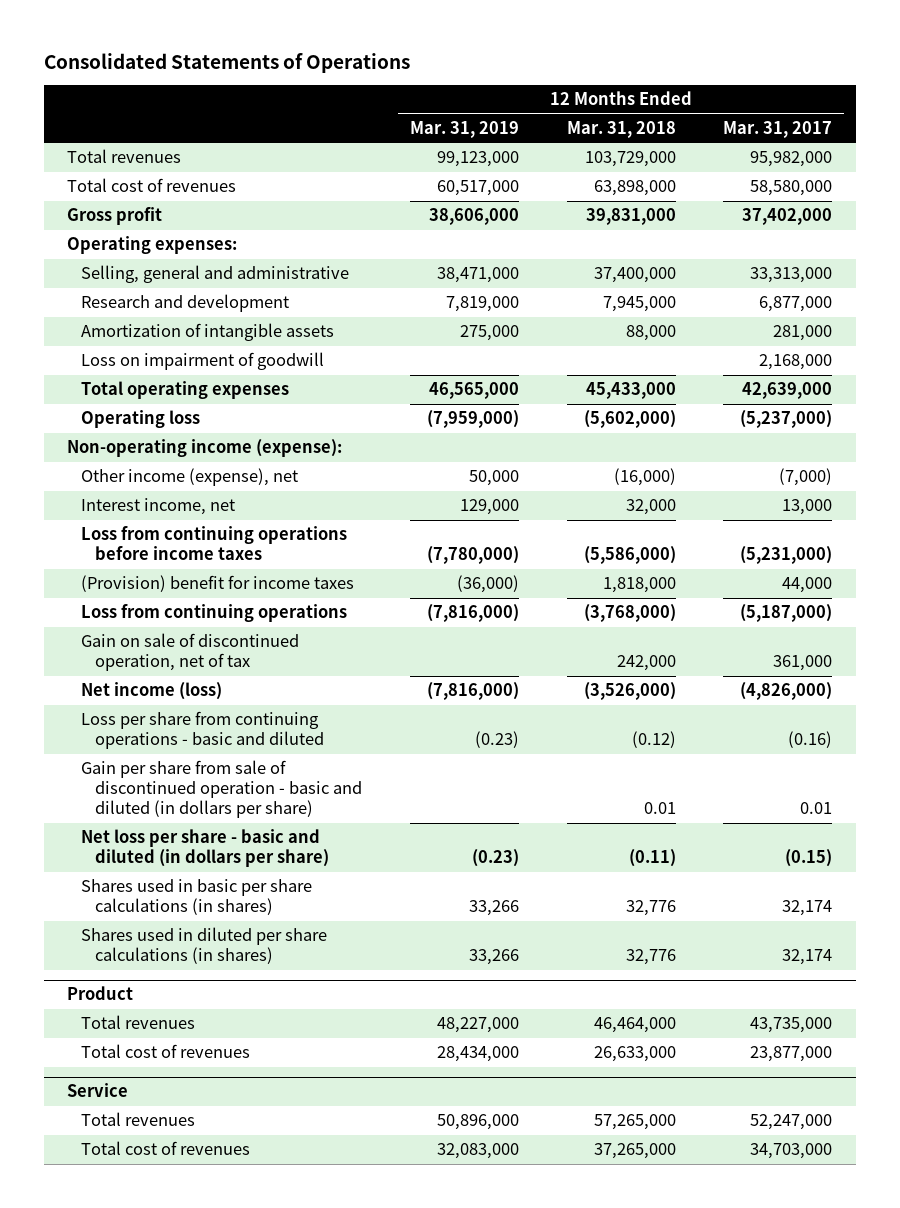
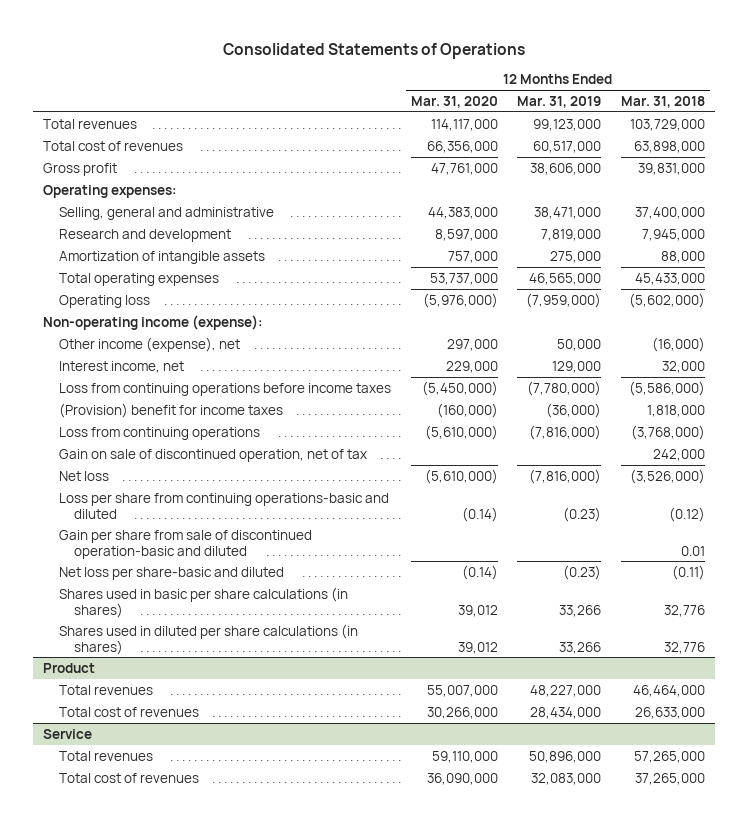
[723,120,833,138] Mar. 31, 2017 -> none
none -> [410,95,498,108] Mar. 31, 2020
[81,352,325,371] Loss on impairment of goodwill -> none
[81,682,223,701] Net income (loss) -> [58,470,109,481] Net loss
[81,711,325,750] Loss per share from continuing operations - basic and diluted -> [58,492,389,519] Loss per share from continuing operations-basic and diluted
[81,760,363,819] Gain per share from sale of discontinued operation - basic and diluted (in dollars per share) -> [58,529,312,559] Gain per share from sale of discontinued operation-basic and diluted
[81,829,330,868] Net loss per share - basic and diluted (in dollars per share) -> [58,566,284,580] Net loss per share-basic and diluted

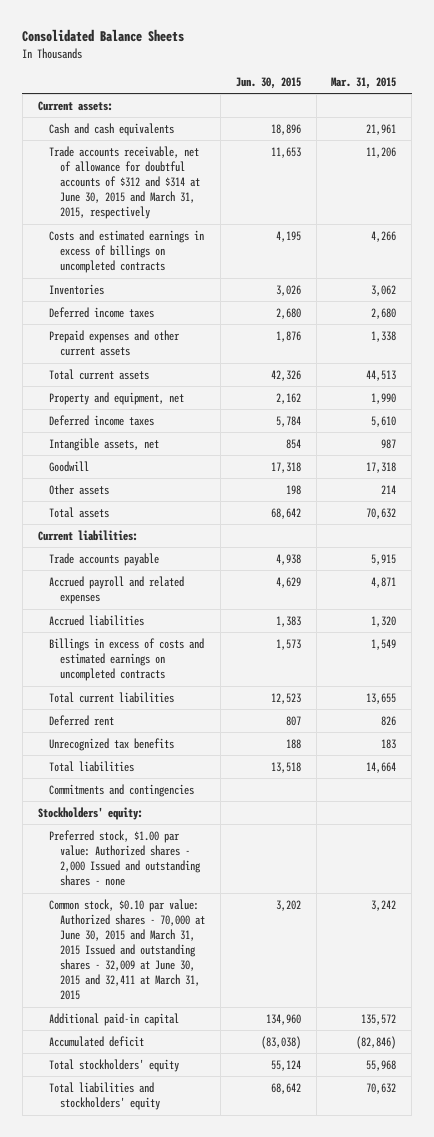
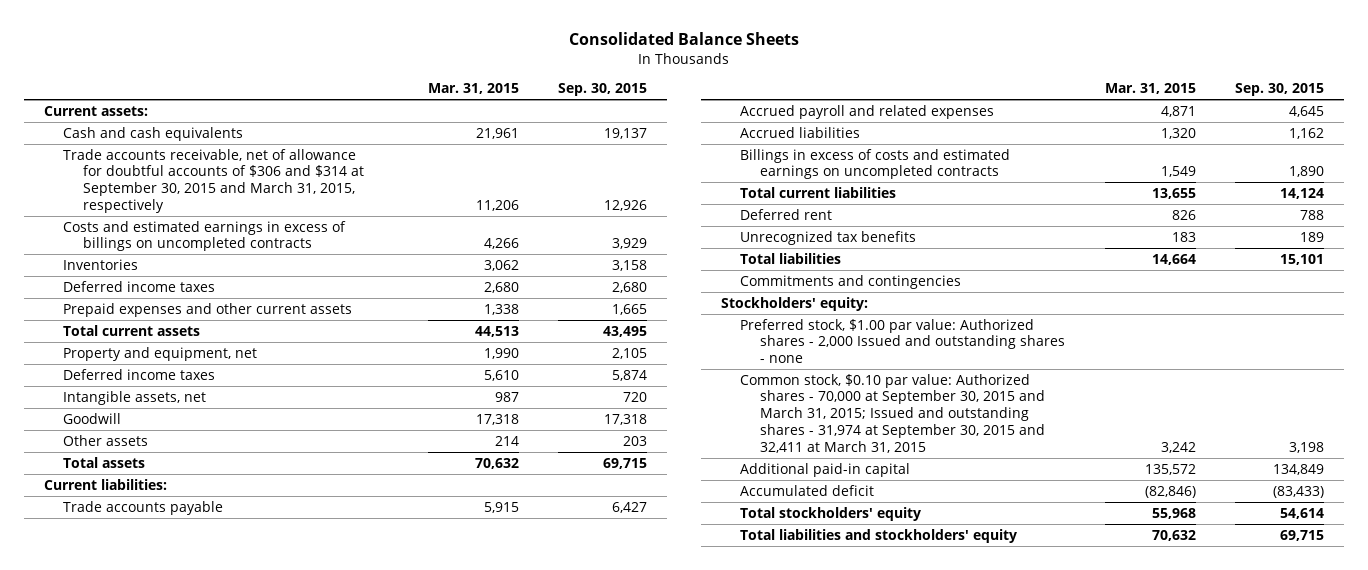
[235,76,301,89] Jun. 30, 2015 -> none
none -> [557,83,647,97] Sep. 30, 2015
[48,145,201,220] Trade accounts receivable, net of allowance for doubtful accounts of $312 and $314 at June 30, 2015 and March 31, 2015, respectively -> [63,148,365,213] Trade accounts receivable, net of allowance for doubtful accounts of $306 and $314 at September 30, 2015 and March 31, 2015, respectively
[48,898,206,1001] Common stock, $0.10 par value: Authorized shares - 70,000 at June 30, 2015 and March 31, 2015 Issued and outstanding shares - 32,009 at June 30, 2015 and 32,411 at March 31, 2015 -> [740,373,1046,453] Common stock, $0.10 par value: Authorized shares - 70,000 at September 30, 2015 and March 31, 2015; Issued and outstanding shares - 31,974 at September 30, 2015 and 32,411 at March 31, 2015

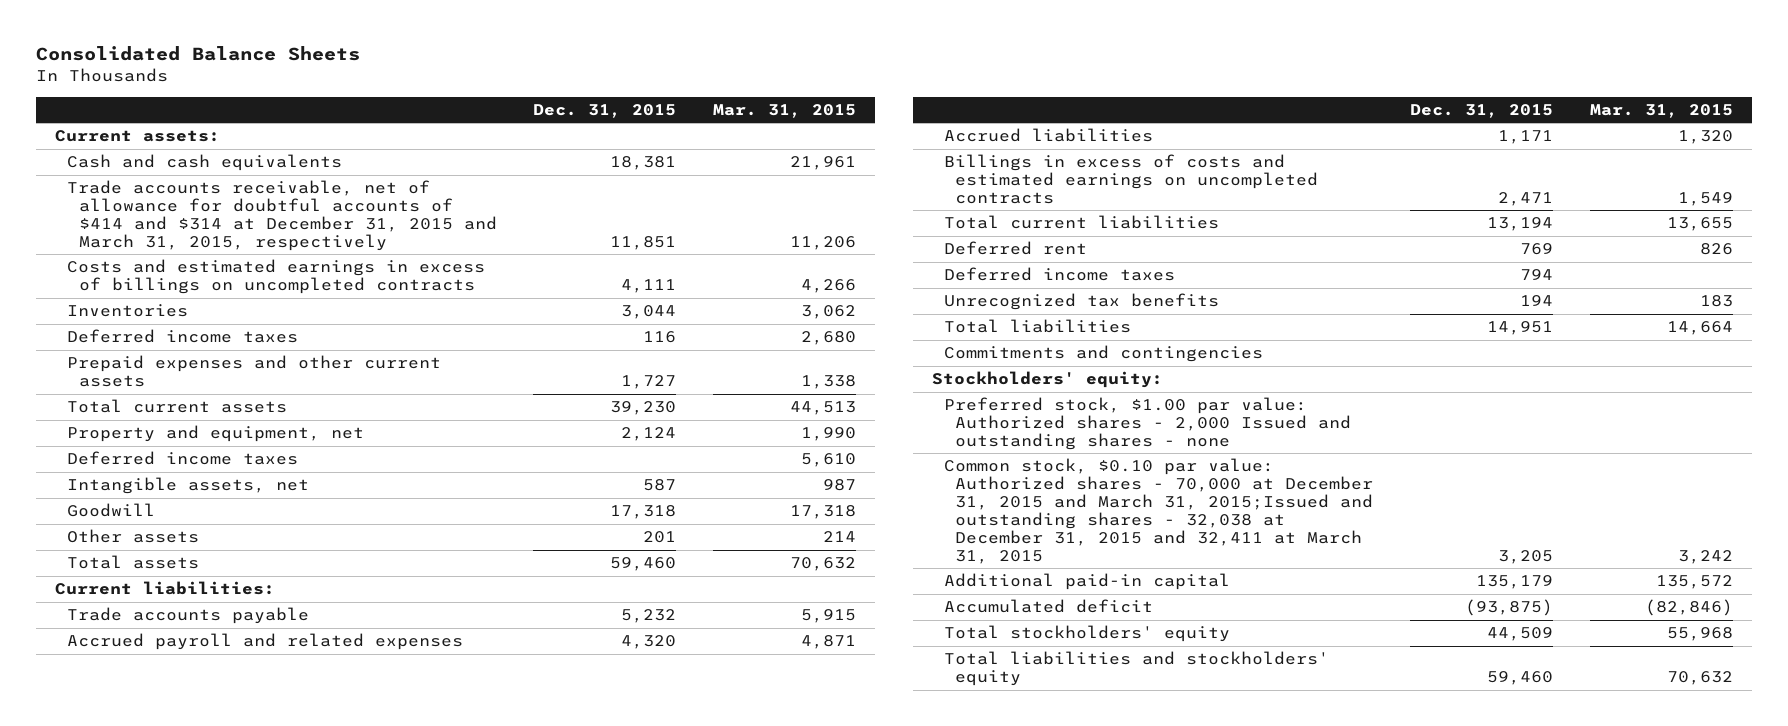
[557,83,647,97] Sep. 30, 2015 -> none
none -> [533,103,677,118] Dec. 31, 2015
[63,148,365,213] Trade accounts receivable, net of allowance for doubtful accounts of $306 and $314 at September 30, 2015 and March 31, 2015, respectively -> [66,180,497,251] Trade accounts receivable, net of allowance for doubtful accounts of $414 and $314 at December 31, 2015 and March 31, 2015, respectively
none -> [943,267,1175,282] Deferred income taxes
[740,373,1046,453] Common stock, $0.10 par value: Authorized shares - 70,000 at September 30, 2015 and March 31, 2015; Issued and outstanding shares - 31,974 at September 30, 2015 and 32,411 at March 31, 2015 -> [943,458,1374,564] Common stock, $0.10 par value: Authorized shares - 70,000 at December 31, 2015 and March 31, 2015;Issued and outstanding shares - 32,038 at December 31, 2015 and 32,411 at March 31, 2015

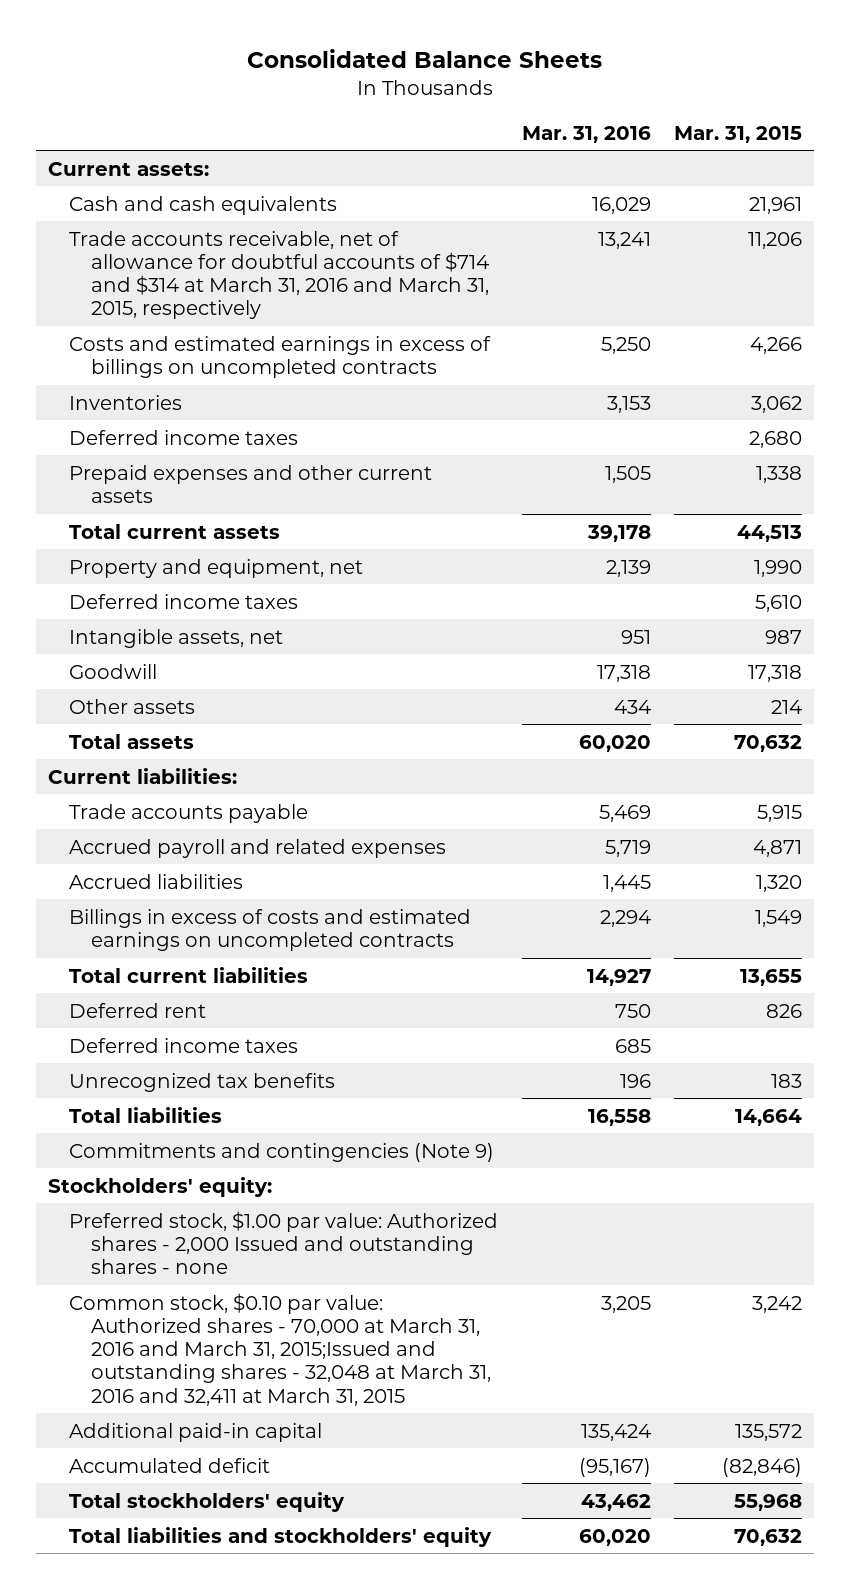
[533,103,677,118] Dec. 31, 2015 -> none
none -> [521,125,651,143] Mar. 31, 2016
[66,180,497,251] Trade accounts receivable, net of allowance for doubtful accounts of $414 and $314 at December 31, 2015 and March 31, 2015, respectively -> [69,230,490,320] Trade accounts receivable, net of allowance for doubtful accounts of $714 and $314 at March 31, 2016 and March 31, 2015, respectively
[943,345,1263,363] Commitments and contingencies -> [69,1142,495,1162] Commitments and contingencies (Note 9)
[943,458,1374,564] Common stock, $0.10 par value: Authorized shares - 70,000 at December 31, 2015 and March 31, 2015;Issued and outstanding shares - 32,038 at December 31, 2015 and 32,411 at March 31, 2015 -> [69,1292,492,1406] Common stock, $0.10 par value: Authorized shares - 70,000 at March 31, 2016 and March 31, 2015;Issued and outstanding shares - 32,048 at March 31, 2016 and 32,411 at March 31, 2015

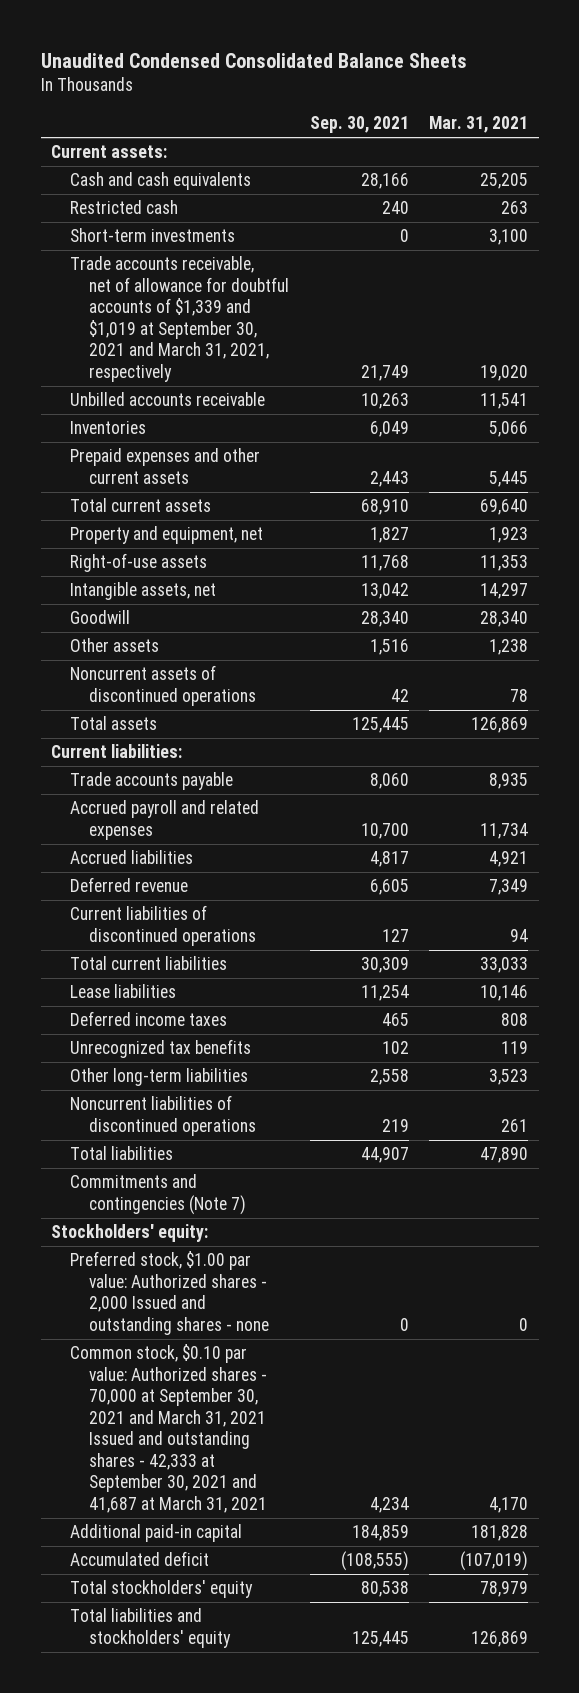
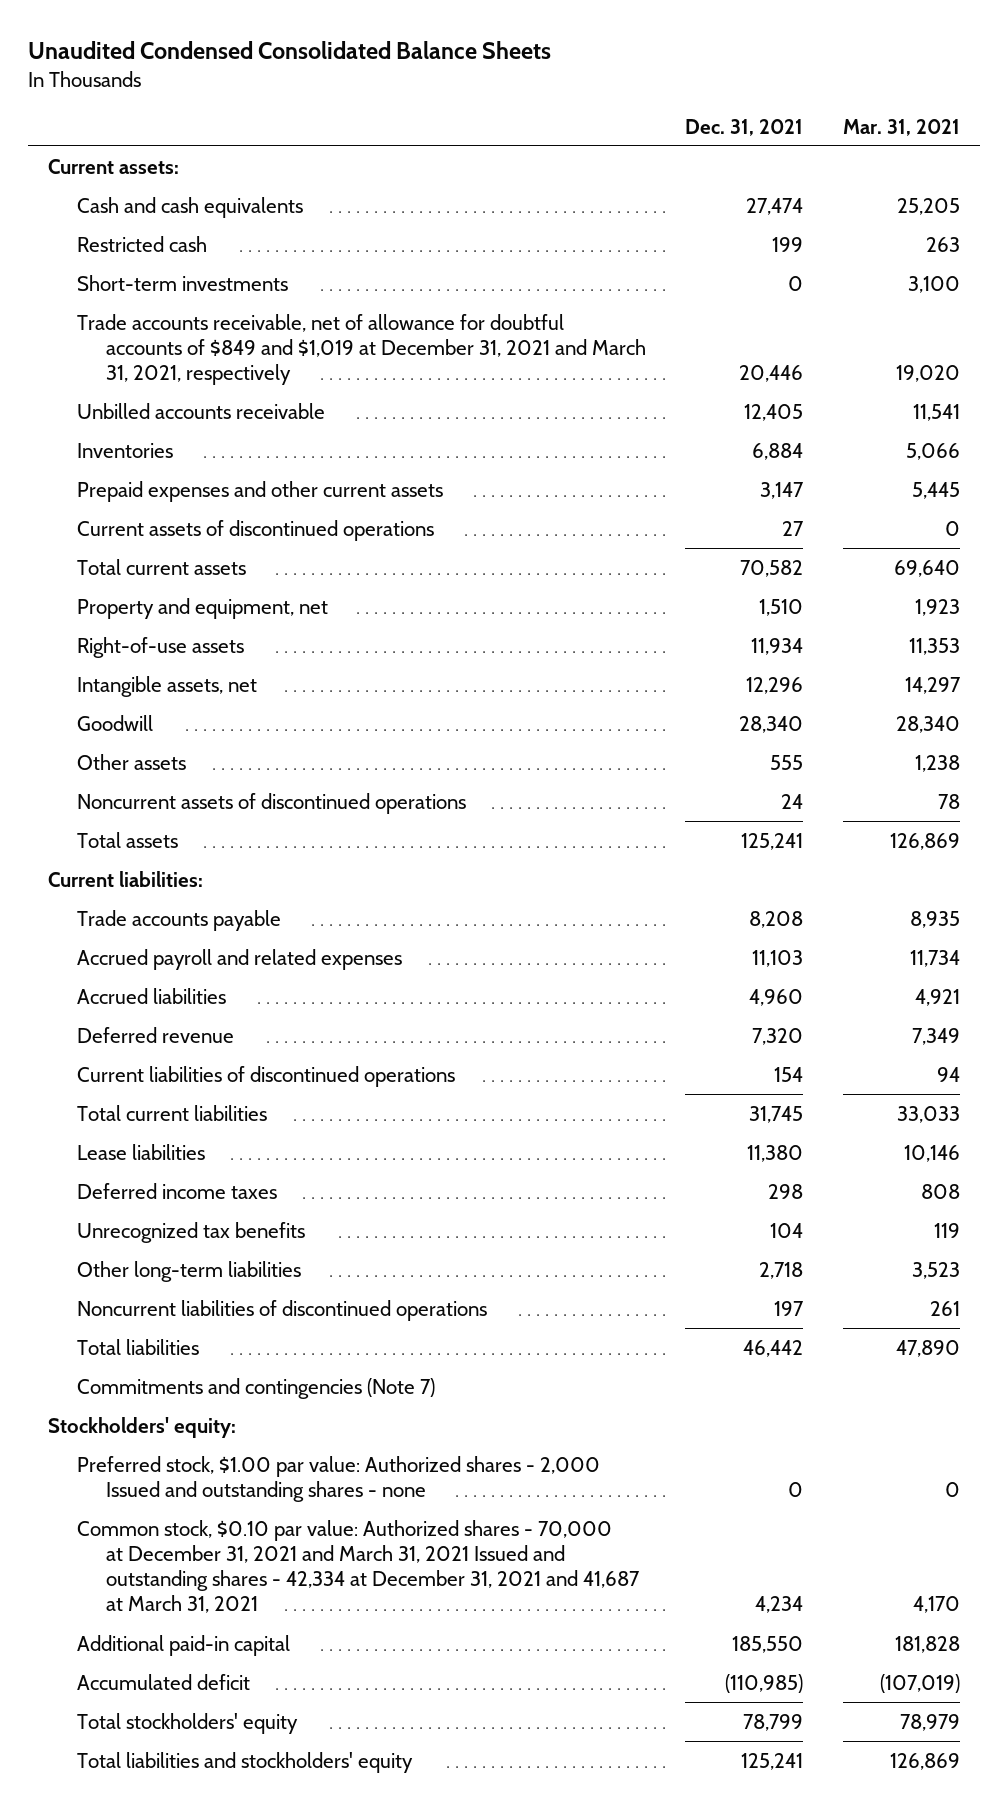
[309,116,409,134] Sep. 30, 2021 -> none
none -> [685,118,804,136] Dec. 31, 2021
[70,256,290,382] Trade accounts receivable, net of allowance for doubtful accounts of $1,339 and $1,019 at September 30, 2021 and March 31, 2021, respectively -> [76,313,646,386] Trade accounts receivable, net of allowance for doubtful accounts of $849 and $1,019 at December 31, 2021 and March 31, 2021, respectively
none -> [76,519,434,541] Current assets of discontinued operations
[70,1344,268,1513] Common stock, $0.10 par value: Authorized shares - 70,000 at September 30, 2021 and March 31, 2021 Issued and outstanding shares - 42,333 at September 30, 2021 and 41,687 at March 31, 2021 -> [76,1519,640,1614] Common stock, $0.10 par value: Authorized shares - 70,000 at December 31, 2021 and March 31, 2021 Issued and outstanding shares - 42,334 at December 31, 2021 and 41,687 at March 31, 2021

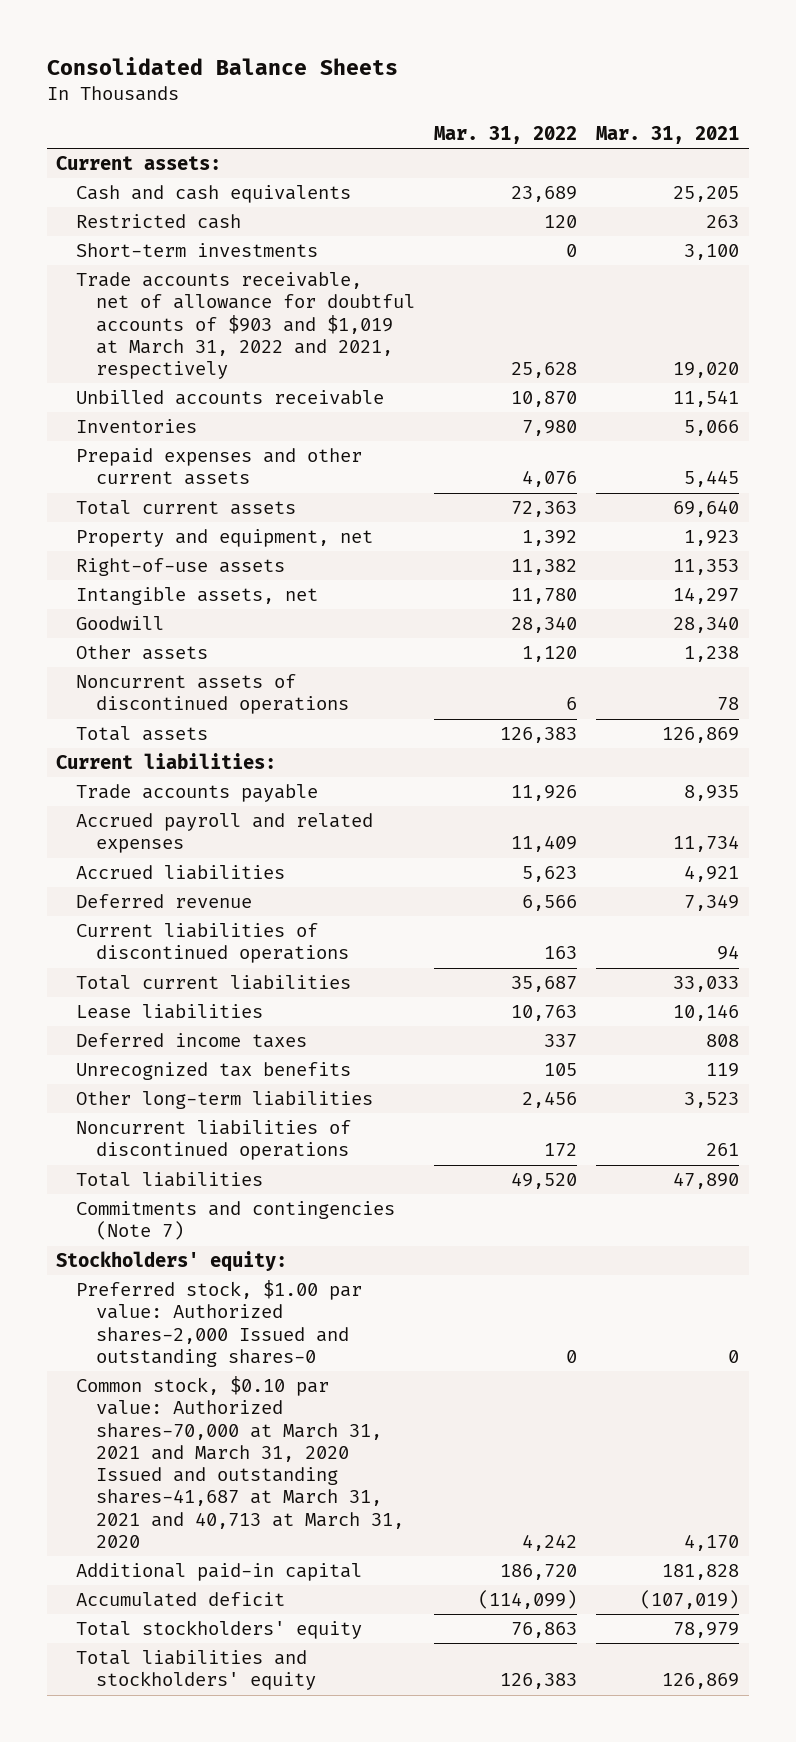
[27,41,551,60] Unaudited Condensed Consolidated Balance Sheets -> [46,57,398,76] Consolidated Balance Sheets
[685,118,804,136] Dec. 31, 2021 -> none
none -> [433,125,577,144] Mar. 31, 2022
[76,313,646,386] Trade accounts receivable, net of allowance for doubtful accounts of $849 and $1,019 at December 31, 2021 and March 31, 2021, respectively -> [76,272,415,380] Trade accounts receivable, net of allowance for doubtful accounts of $903 and $1,019 at March 31, 2022 and 2021, respectively
[76,519,434,541] Current assets of discontinued operations -> none
[76,1455,600,1502] Preferred stock, $1.00 par value: Authorized shares - 2,000 Issued and outstanding shares - none -> [76,1280,363,1367] Preferred stock, $1.00 par value: Authorized shares-2,000 Issued and outstanding shares-0
[76,1519,640,1614] Common stock, $0.10 par value: Authorized shares - 70,000 at December 31, 2021 and March 31, 2021 Issued and outstanding shares - 42,334 at December 31, 2021 and 41,687 at March 31, 2021 -> [76,1376,404,1548] Common stock, $0.10 par value: Authorized shares-70,000 at March 31, 2021 and March 31, 2020 Issued and outstanding shares-41,687 at March 31, 2021 and 40,713 at March 31, 2020

